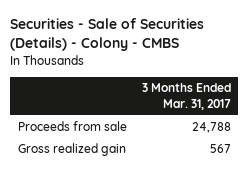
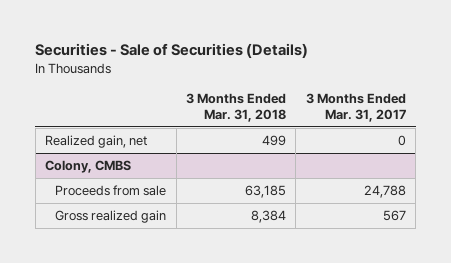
[10,18,205,52] Securities - Sale of Securities (Details) - Colony - CMBS -> [35,43,309,59] Securities - Sale of Securities (Details)
none -> [185,92,286,122] 3 Months Ended Mar. 31, 2018
none -> [45,134,148,148] Realized gain, net
none -> [45,159,132,173] Colony, CMBS

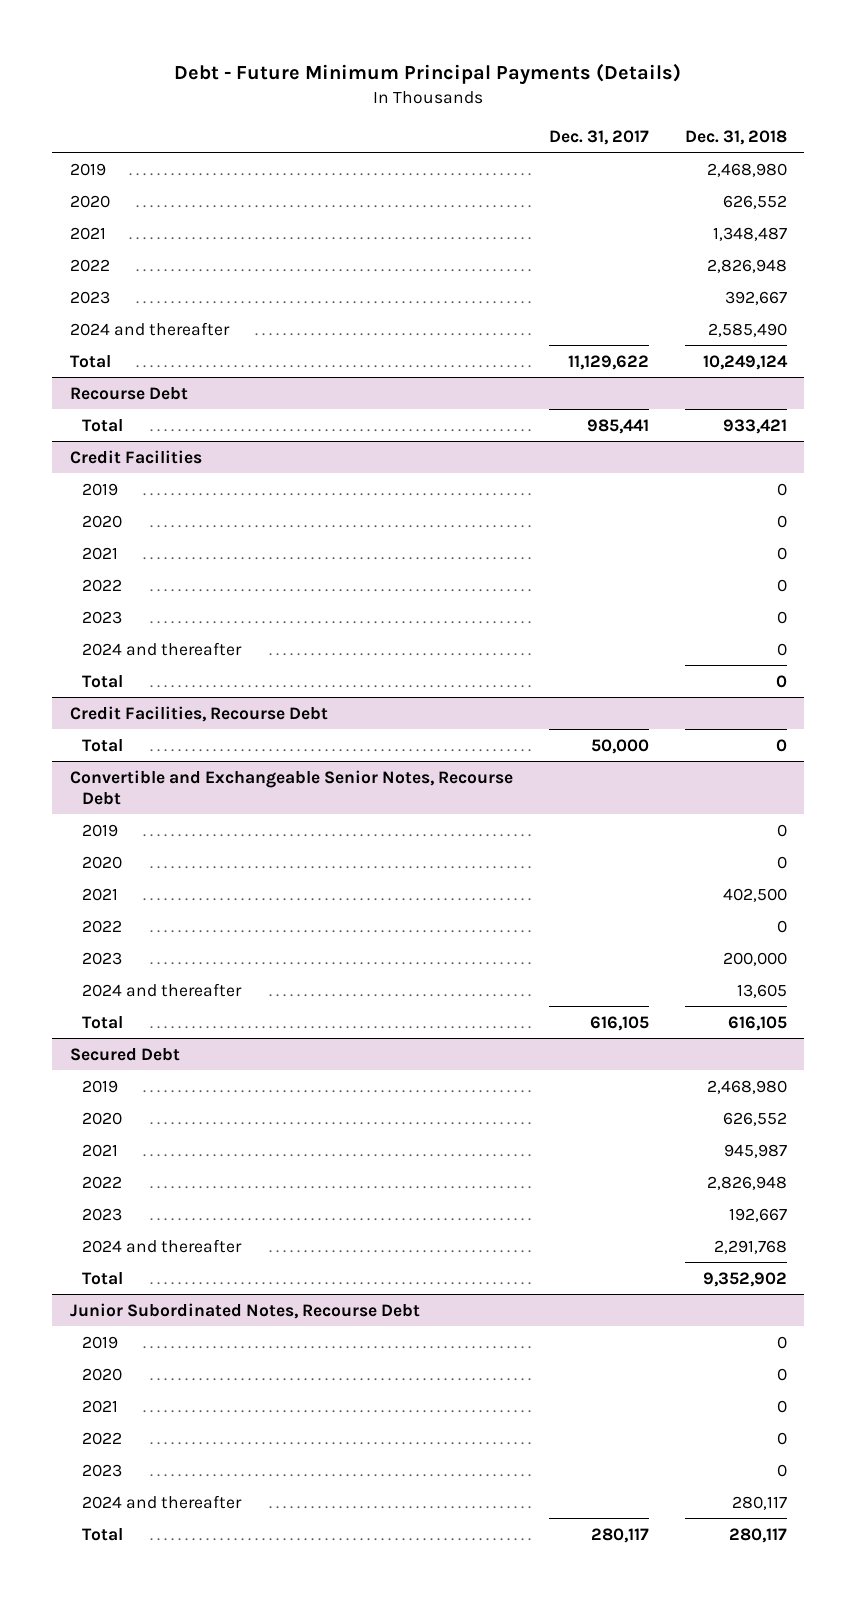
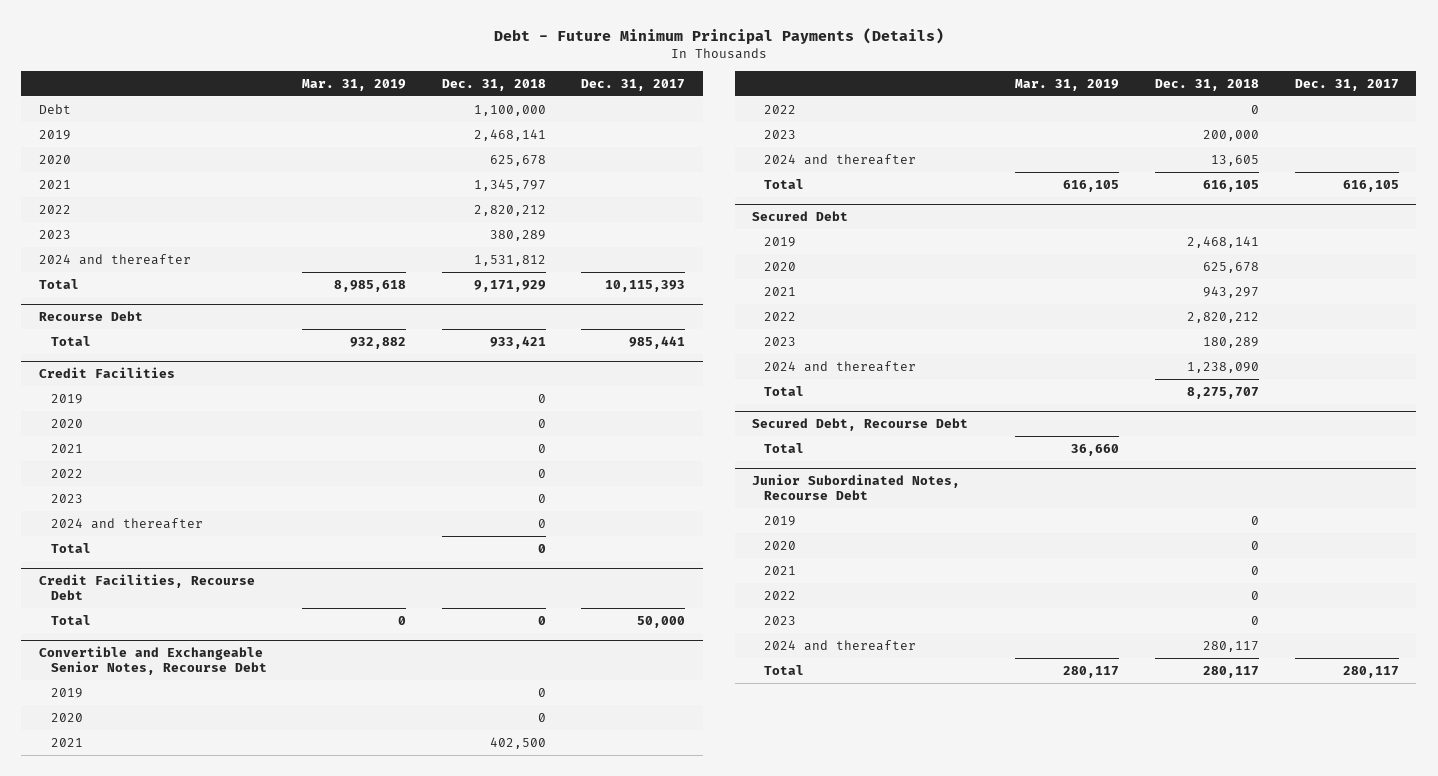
none -> [302,78,407,91] Mar. 31, 2019
none -> [39,103,72,114] Debt
[706,162,787,177] 2,468,980 -> [473,128,546,141] 2,468,141
[722,194,787,209] 626,552 -> [489,154,546,166] 625,678
[712,226,787,241] 1,348,487 -> [473,178,546,191] 1,345,797
[706,258,787,273] 2,826,948 -> [473,204,546,216] 2,820,212
[724,290,787,305] 392,667 -> [489,229,546,241] 380,289
[707,322,787,337] 2,585,490 -> [473,254,546,266] 1,531,812
[567,354,649,370] 11,129,622 -> [605,279,686,292] 10,115,393
[702,354,788,370] 10,249,124 -> [473,279,546,292] 9,171,929
[706,1079,787,1094] 2,468,980 -> [1187,235,1260,248] 2,468,141
[722,1111,787,1126] 626,552 -> [1203,261,1260,273] 625,678
[723,1143,787,1158] 945,987 -> [1203,285,1260,298] 943,297
[706,1175,787,1190] 2,826,948 -> [1187,311,1260,323] 2,820,212
[728,1207,787,1222] 192,667 -> [1203,336,1260,348] 180,289
[713,1239,787,1254] 2,291,768 -> [1187,361,1260,373] 1,238,090
[702,1271,787,1287] 9,352,902 -> [1187,386,1260,399] 8,275,707
none -> [752,418,969,432] Secured Debt, Recourse Debt
none -> [763,442,804,453] Total

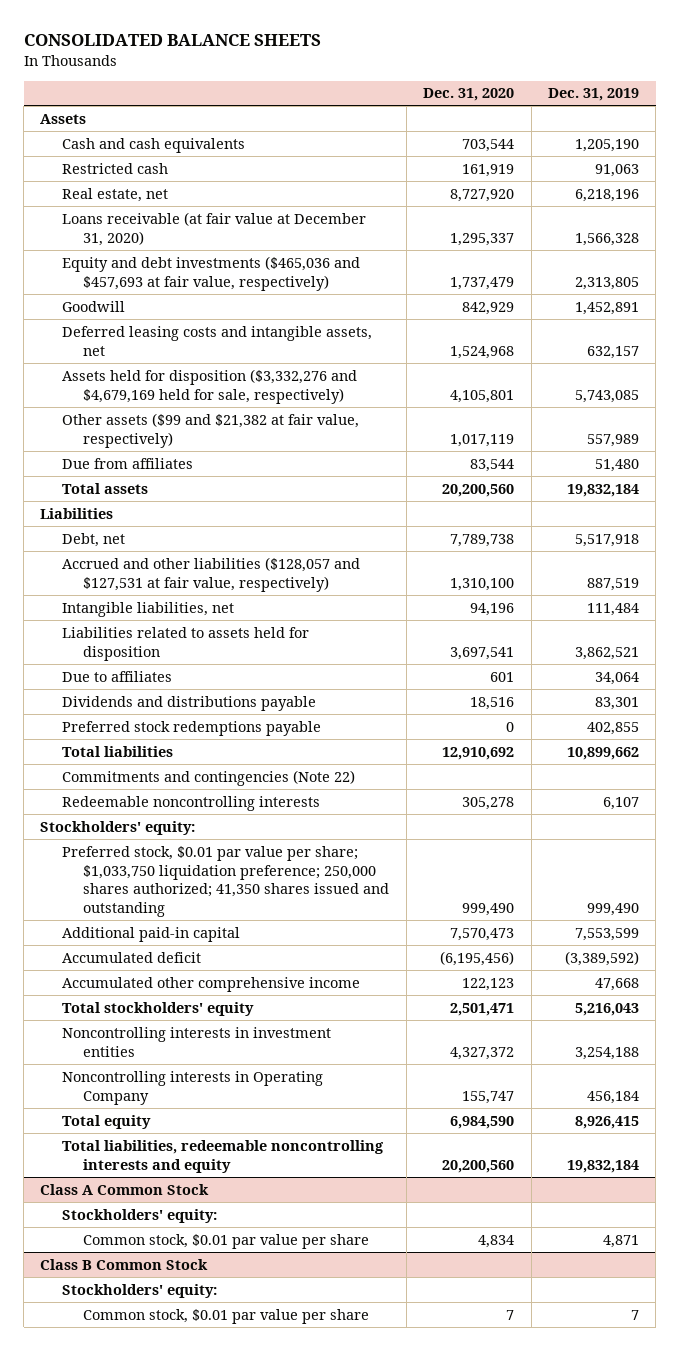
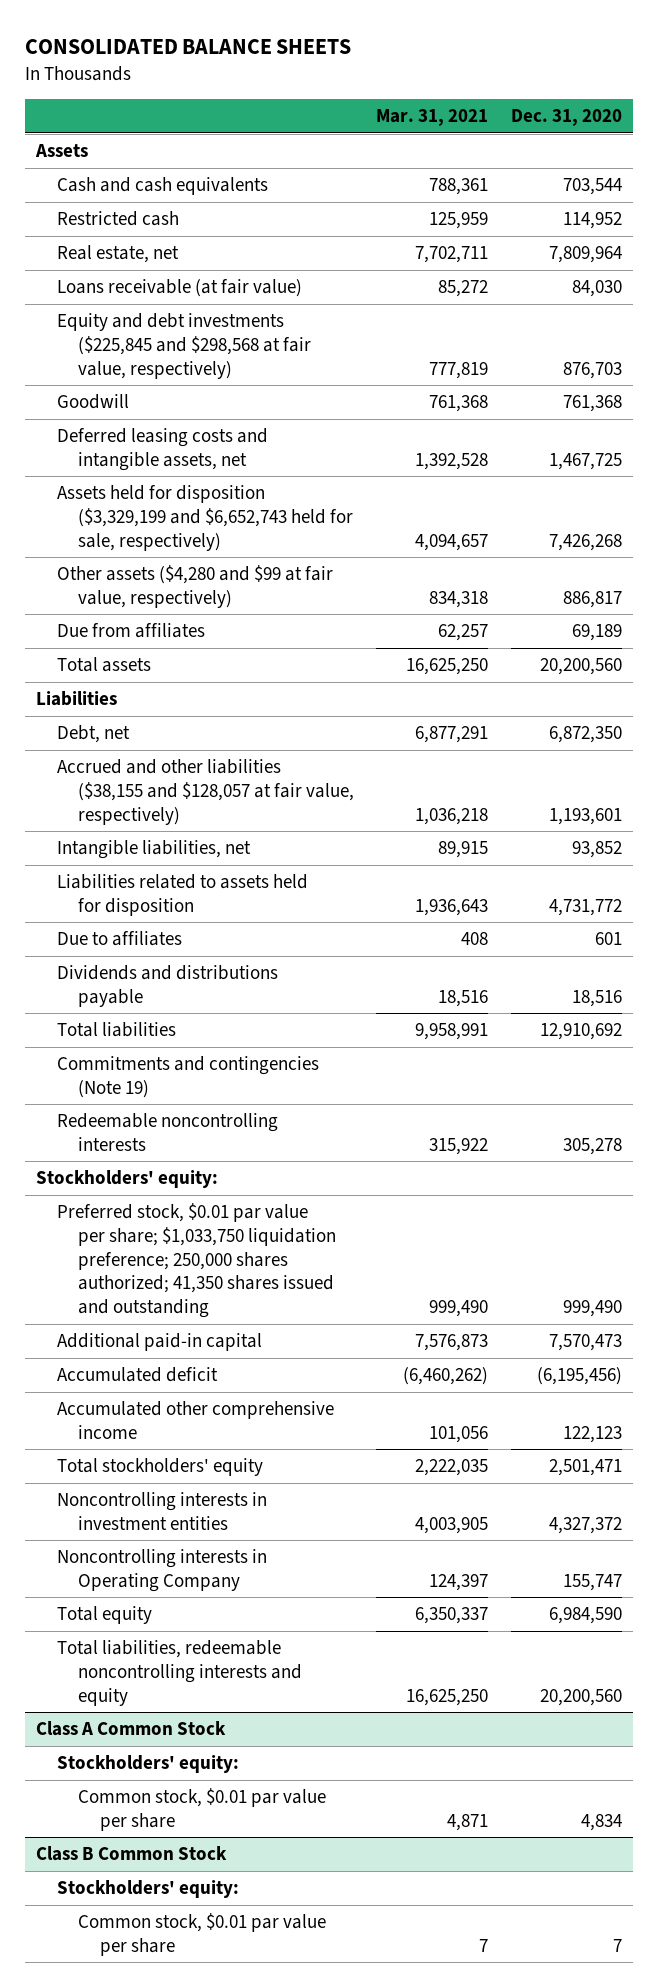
[547,88,639,102] Dec. 31, 2019 -> none
none -> [376,109,489,127] Mar. 31, 2021
[462,163,515,177] 161,919 -> [562,212,622,230] 114,952
[450,188,515,202] 8,727,920 -> [548,246,622,264] 7,809,964
[61,211,366,246] Loans receivable (at fair value at December 31, 2020) -> [56,279,302,298] Loans receivable (at fair value)
[450,232,515,246] 1,295,337 -> [571,280,622,298] 84,030
[61,255,360,291] Equity and debt investments ($465,036 and $457,693 at fair value, respectively) -> [56,313,312,379] Equity and debt investments ($225,845 and $298,568 at fair value, respectively)
[450,276,515,290] 1,737,479 -> [562,361,622,379] 876,703
[462,301,515,315] 842,929 -> [562,395,622,413] 761,368
[450,345,515,359] 1,524,968 -> [548,452,622,470] 1,467,725
[61,368,357,404] Assets held for disposition ($3,332,276 and $4,679,169 held for sale, respectively) -> [56,485,354,551] Assets held for disposition ($3,329,199 and $6,652,743 held for sale, respectively)
[450,389,515,403] 4,105,801 -> [548,533,622,551] 7,426,268
[61,412,359,448] Other assets ($99 and $21,382 at fair value, respectively) -> [56,565,333,608] Other assets ($4,280 and $99 at fair value, respectively)
[450,433,515,447] 1,017,119 -> [562,590,622,608] 886,817
[470,458,515,472] 83,544 -> [571,624,622,642] 69,189
[450,533,515,547] 7,789,738 -> [548,726,622,744] 6,872,350
[61,556,360,592] Accrued and other liabilities ($128,057 and $127,531 at fair value, respectively) -> [56,759,355,825] Accrued and other liabilities ($38,155 and $128,057 at fair value, respectively)
[450,577,515,591] 1,310,100 -> [548,807,622,825] 1,193,601
[470,602,515,616] 94,196 -> [571,841,622,859] 93,852
[450,646,515,660] 3,697,541 -> [548,898,622,916] 4,731,772
[61,720,321,736] Preferred stock redemptions payable -> none
[61,769,355,786] Commitments and contingencies (Note 22) -> [56,1056,319,1098] Commitments and contingencies (Note 19)

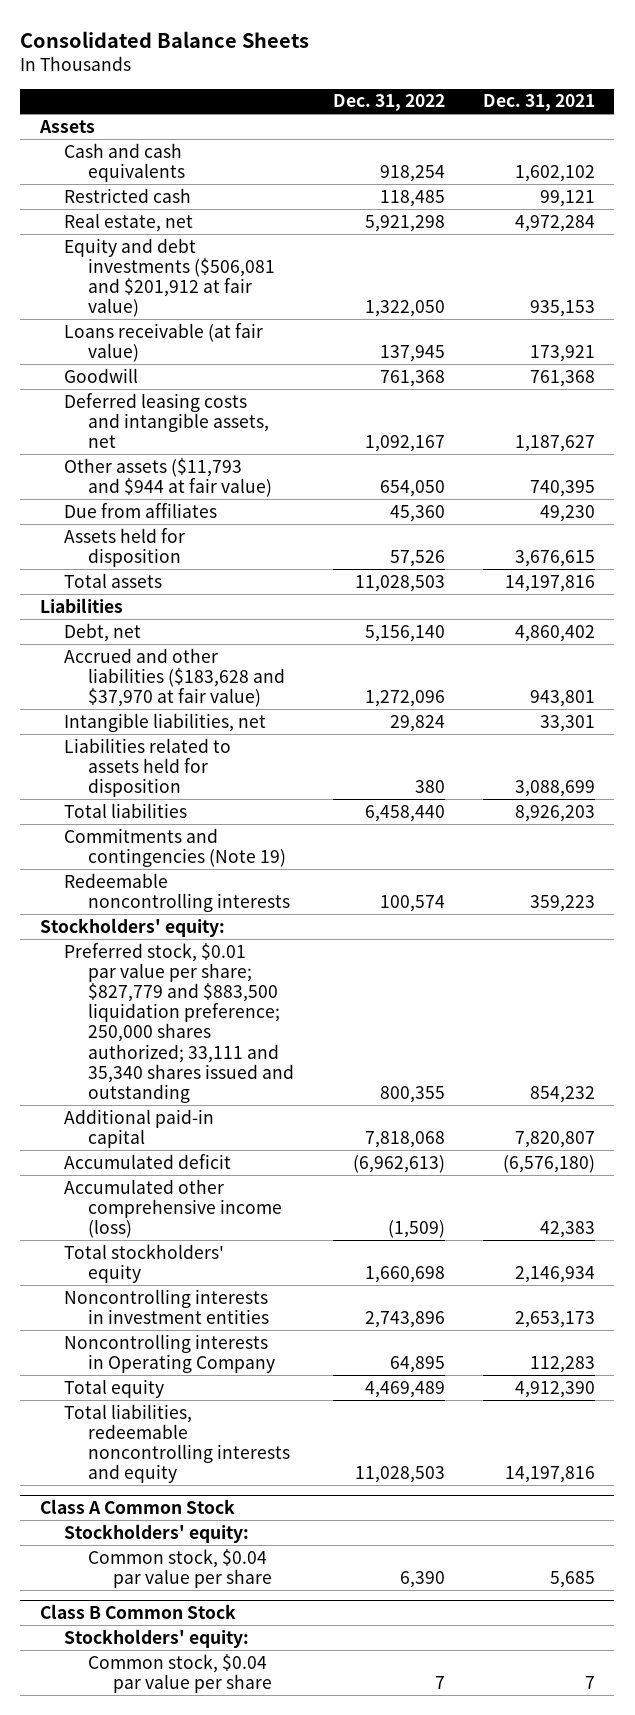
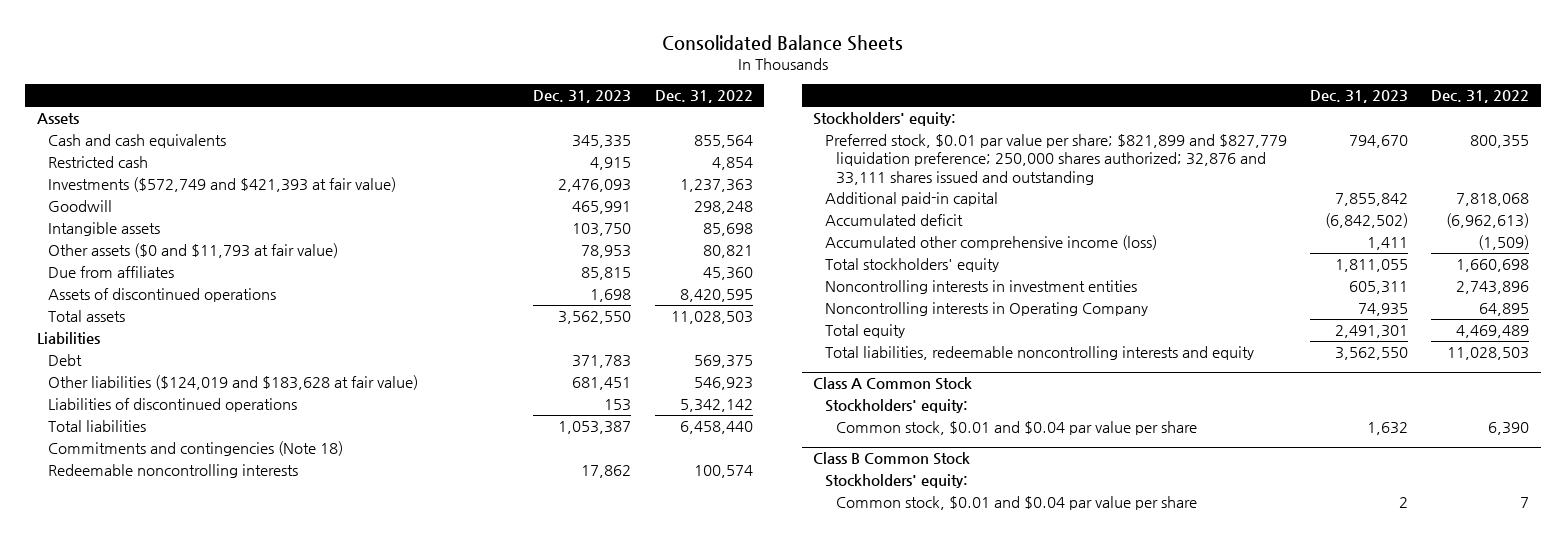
[483,94,596,112] Dec. 31, 2021 -> none
none -> [533,90,632,104] Dec. 31, 2023
[64,212,194,232] Real estate, net -> none
[64,322,264,362] Loans receivable (at fair value) -> none
[379,164,445,182] 918,254 -> [693,135,753,149] 855,564
[379,189,445,207] 118,485 -> [711,157,753,171] 4,854
[64,237,276,318] Equity and debt investments ($506,081 and $201,912 at fair value) -> [48,177,397,193] Investments ($572,749 and $421,393 at fair value)
[364,300,445,318] 1,322,050 -> [679,179,753,193] 1,237,363
[379,369,445,387] 761,368 -> [693,201,753,215] 298,248
[64,392,270,449] Deferred leasing costs and intangible assets, net -> [48,222,161,237] Intangible assets
[364,435,445,453] 1,092,167 -> [702,223,753,237] 85,698
[64,457,273,497] Other assets ($11,793 and $944 at fair value) -> [48,243,339,259] Other assets ($0 and $11,793 at fair value)
[379,479,445,497] 654,050 -> [702,245,753,259] 80,821
[64,527,186,567] Assets held for disposition -> none
none -> [48,288,277,303] Assets of discontinued operations
[64,712,267,732] Intangible liabilities, net -> none
[64,737,232,798] Liabilities related to assets held for disposition -> none
[64,622,142,642] Debt, net -> [48,354,83,367] Debt
[364,624,445,642] 5,156,140 -> [693,355,753,369] 569,375
[64,647,286,708] Accrued and other liabilities ($183,628 and $37,970 at fair value) -> [48,375,419,391] Other liabilities ($124,019 and $183,628 at fair value)
[364,690,445,708] 1,272,096 -> [693,377,753,391] 546,923
none -> [48,398,298,413] Liabilities of discontinued operations
[64,827,287,867] Commitments and contingencies (Note 19) -> [48,441,344,457] Commitments and contingencies (Note 18)
[64,942,295,1103] Preferred stock, $0.01 par value per share; $827,779 and $883,500 liquidation preference; 250,000 shares authorized; 33,111 and 35,340 shares issued and outstanding -> [824,134,1287,185] Preferred stock, $0.01 par value per share; $821,899 and $827,779 liquidation preference; 250,000 shares authorized; 32,876 and 33,111 shares issued and outstanding
[88,1548,272,1588] Common stock, $0.04 par value per share -> [836,421,1198,436] Common stock, $0.01 and $0.04 par value per share
[88,1653,272,1693] Common stock, $0.04 par value per share -> [836,496,1198,511] Common stock, $0.01 and $0.04 par value per share

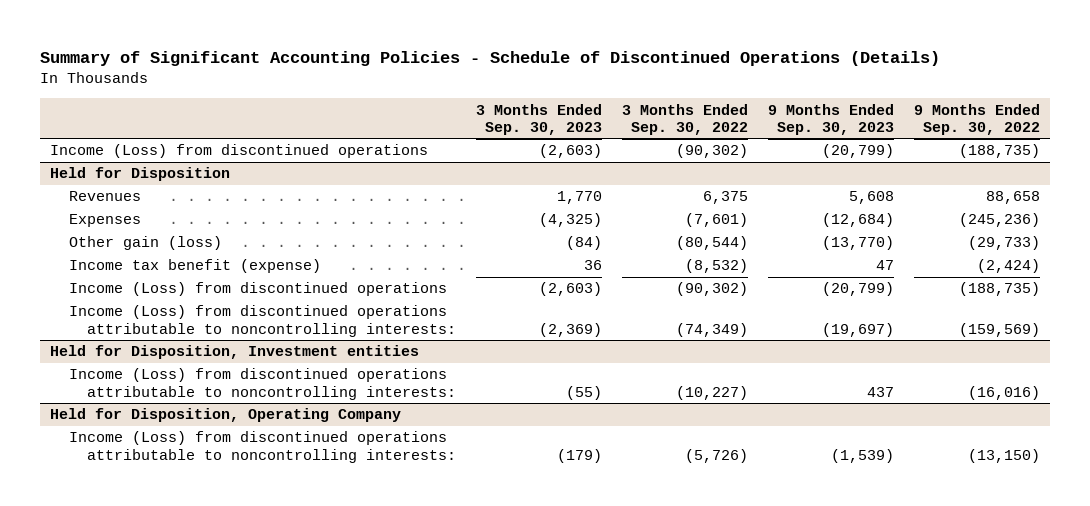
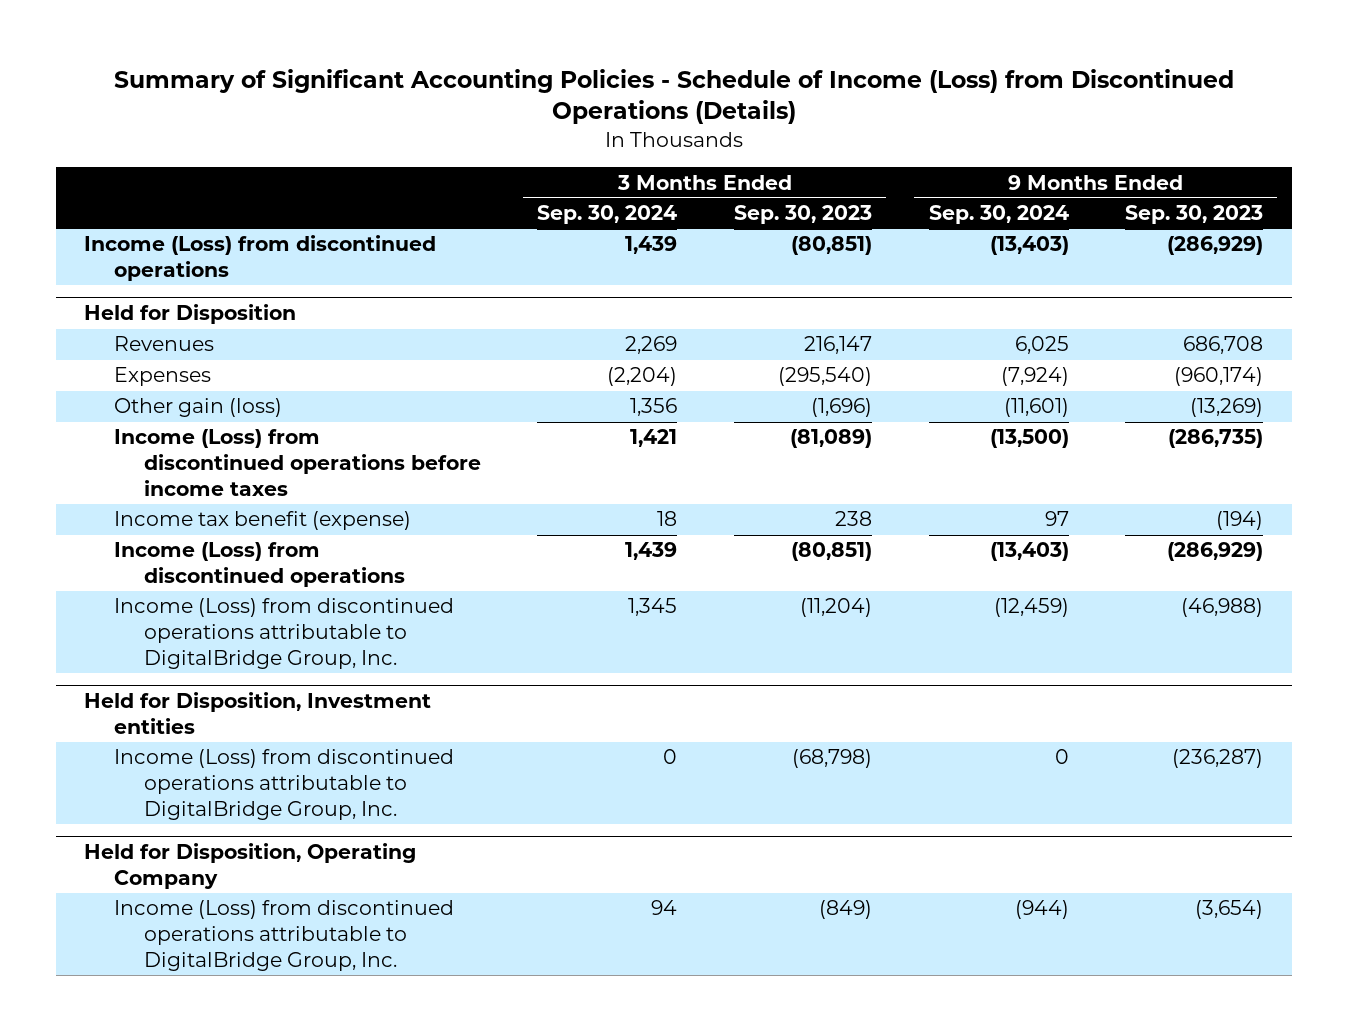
[40,51,941,67] Summary of Significant Accounting Policies - Schedule of Discontinued Operations (Details) -> [113,68,1234,125] Summary of Significant Accounting Policies - Schedule of Income (Loss) from Discontinued Operations (Details)
[622,103,749,135] 3 Months Ended Sep. 30, 2022 -> none
[913,103,1040,135] 9 Months Ended Sep. 30, 2022 -> none
none -> [537,205,678,225] Sep. 30, 2024
none -> [928,205,1069,225] Sep. 30, 2024
[539,144,603,159] (2,603) -> [791,236,873,256] (80,851)
[821,144,894,159] (20,799) -> [1167,236,1264,256] (286,929)
[557,191,603,205] 1,770 -> [804,336,873,355] 216,147
[848,191,894,205] 5,608 -> [1183,336,1264,355] 686,708
[539,213,603,228] (4,325) -> [778,367,873,387] (295,540)
[821,213,894,228] (12,684) -> [1174,367,1264,387] (960,174)
[566,236,603,251] (84) -> [811,398,873,418] (1,696)
[821,236,894,251] (13,770) -> [1190,398,1264,418] (13,269)
none -> [114,429,481,496] Income (Loss) from discontinued operations before income taxes
[584,260,603,271] 36 -> [835,511,873,527] 238
[875,260,894,271] 47 -> [1216,511,1264,531] (194)
[539,282,603,297] (2,603) -> [791,542,873,562] (80,851)
[821,282,894,297] (20,799) -> [1167,542,1264,562] (286,929)
[68,305,457,337] Income (Loss) from discontinued operations attributable to noncontrolling interests: -> [114,598,455,669] Income (Loss) from discontinued operations attributable to DigitalBridge Group, Inc.
[539,322,603,337] (2,369) -> [800,598,873,618] (11,204)
[821,322,894,337] (19,697) -> [1181,598,1264,618] (46,988)
[68,368,457,400] Income (Loss) from discontinued operations attributable to noncontrolling interests: -> [114,749,455,820] Income (Loss) from discontinued operations attributable to DigitalBridge Group, Inc.
[566,385,603,400] (55) -> [792,749,873,769] (68,798)
[866,386,894,397] 437 -> [1172,749,1264,769] (236,287)
[68,431,457,463] Income (Loss) from discontinued operations attributable to noncontrolling interests: -> [114,900,455,971] Income (Loss) from discontinued operations attributable to DigitalBridge Group, Inc.
[557,448,603,463] (179) -> [819,900,873,920] (849)
[830,448,894,463] (1,539) -> [1195,900,1264,920] (3,654)

